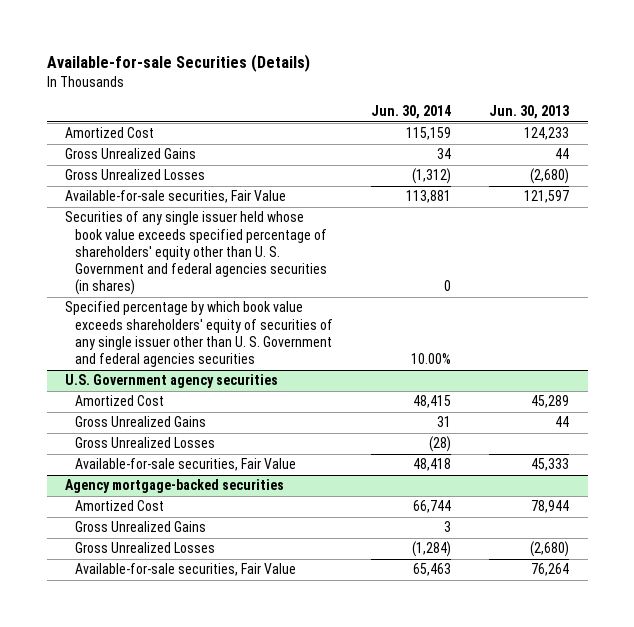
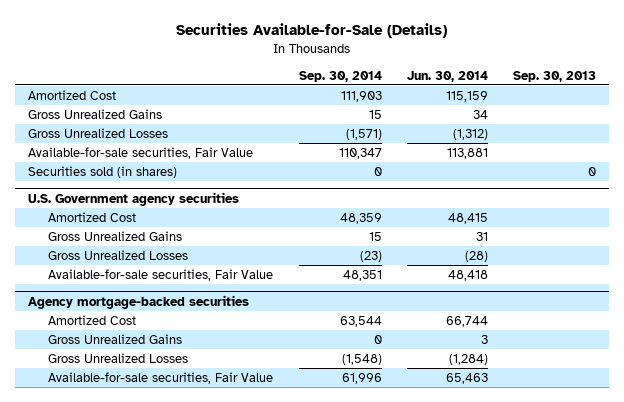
[46,54,310,73] Available-for-sale Securities (Details) -> [176,23,448,39] Securities Available-for-Sale (Details)
[488,105,569,120] Jun. 30, 2013 -> none
none -> [298,70,382,82] Sep. 30, 2014
none -> [513,70,597,82] Sep. 30, 2013
[65,211,328,296] Securities of any single issuer held whose book value exceeds specified percentage of shareholders' equity other than U. S. Government and federal agencies securities (in shares) -> none
[65,301,334,367] Specified percentage by which book value exceeds shareholders' equity of securities of any single issuer other than U. S. Government and federal agencies securities -> none
none -> [27,166,177,179] Securities sold (in shares)

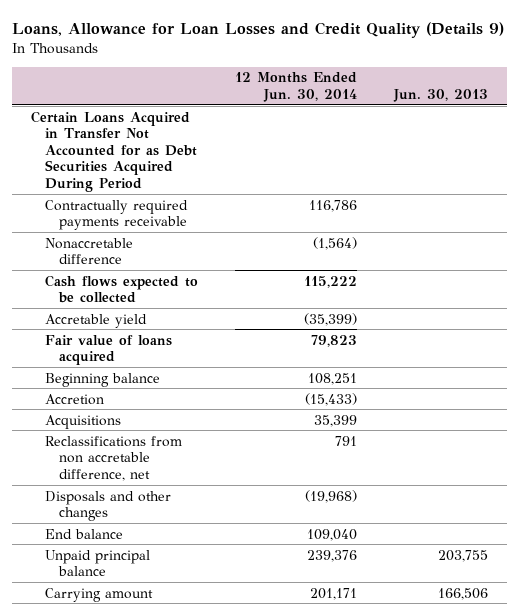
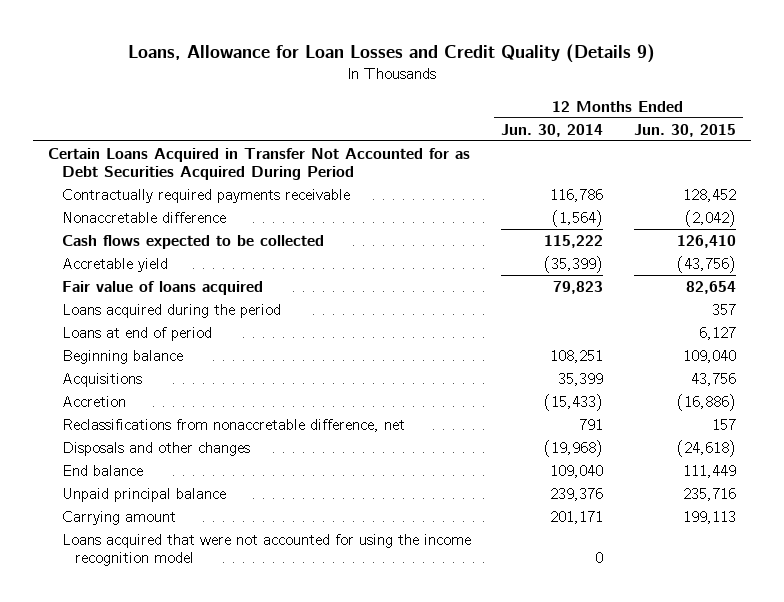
[393,88,489,102] Jun. 30, 2013 -> none
none -> [633,123,736,137] Jun. 30, 2015
none -> [61,303,281,318] Loans acquired during the period
none -> [61,326,212,341] Loans at end of period
[45,393,105,405] Accretion -> [61,395,126,407] Accretion
[45,435,183,481] Reclassifications from non accretable difference, net -> [61,418,405,432] Reclassifications from nonaccretable difference, net
none -> [61,533,471,567] Loans acquired that were not accounted for using the income recognition model

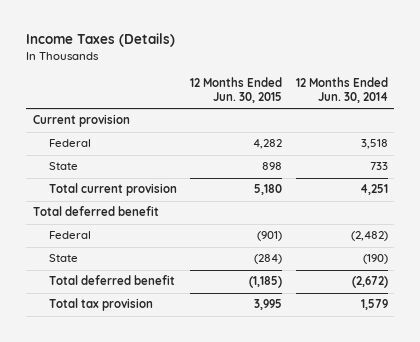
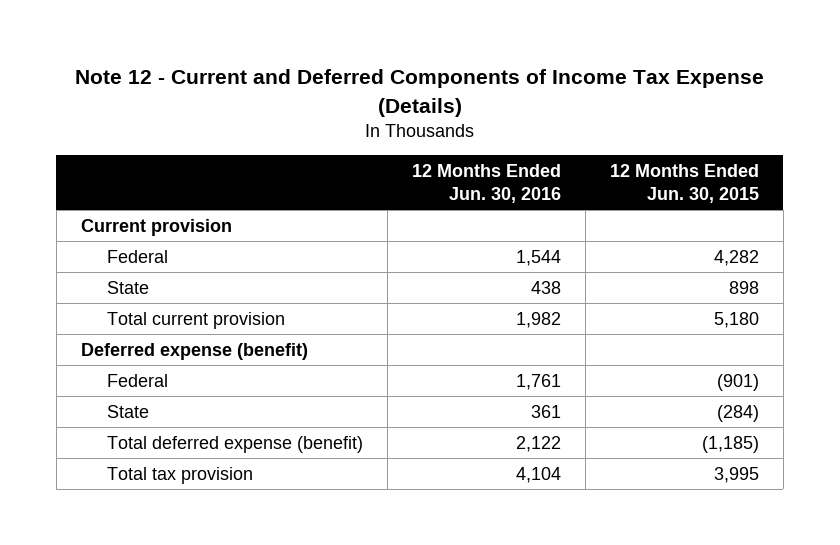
[25,33,175,48] Income Taxes (Details) -> [74,69,764,117] Note 12 - Current and Deferred Components of Income Tax Expense (Details)
[295,76,388,103] 12 Months Ended Jun. 30, 2014 -> none
none -> [411,164,561,203] 12 Months Ended Jun. 30, 2016
[32,206,159,217] Total deferred benefit -> [80,342,308,360] Deferred expense (benefit)
[48,275,175,286] Total deferred benefit -> [107,435,364,453] Total deferred expense (benefit)

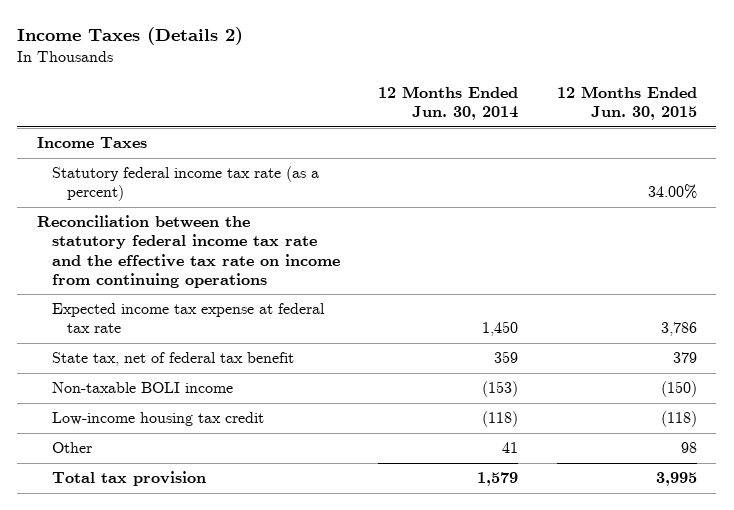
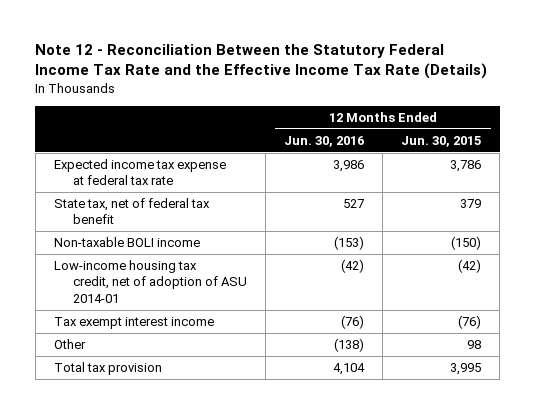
[17,27,244,46] Income Taxes (Details 2) -> [35,44,488,80] Note 12 - Reconciliation Between the Statutory Federal Income Tax Rate and the Effective Income Tax Rate (Details)
[378,85,519,121] 12 Months Ended Jun. 30, 2014 -> none
none -> [284,135,365,147] Jun. 30, 2016
[36,137,147,149] Income Taxes -> none
[51,166,319,202] Statutory federal income tax rate (as a percent) -> none
[36,215,340,289] Reconciliation between the statutory federal income tax rate and the effective tax rate on income from continuing operations -> none
[51,412,264,427] Low-income housing tax credit -> [53,260,247,303] Low-income housing tax credit, net of adoption of ASU 2014-01
[661,411,698,428] (118) -> [458,259,482,274] (42)
none -> [53,317,214,330] Tax exempt interest income

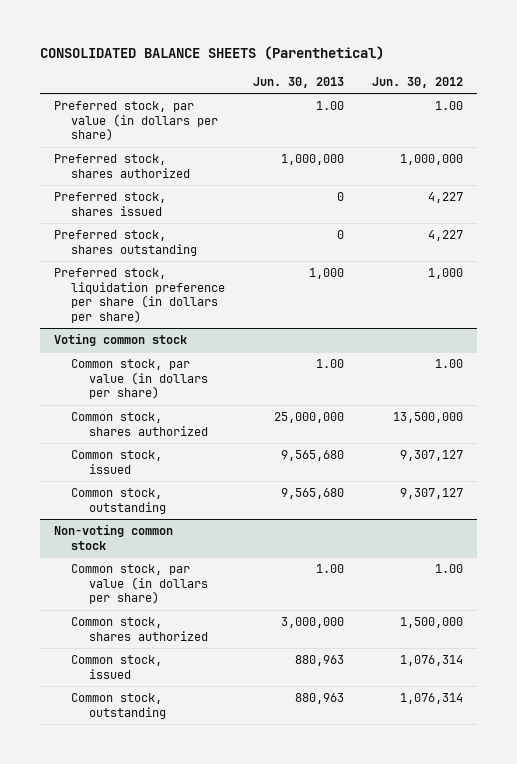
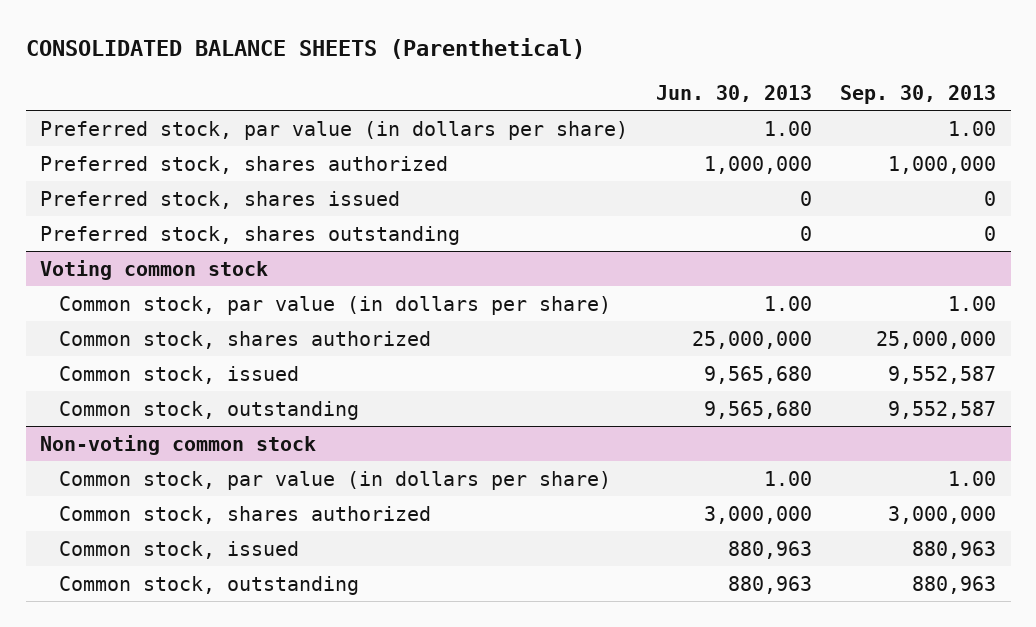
[371,76,463,88] Jun. 30, 2012 -> none
none -> [840,84,997,104] Sep. 30, 2013
[53,268,226,323] Preferred stock, liquidation preference per share (in dollars per share) -> none

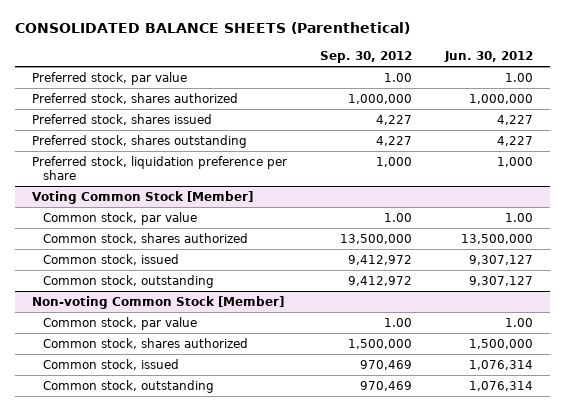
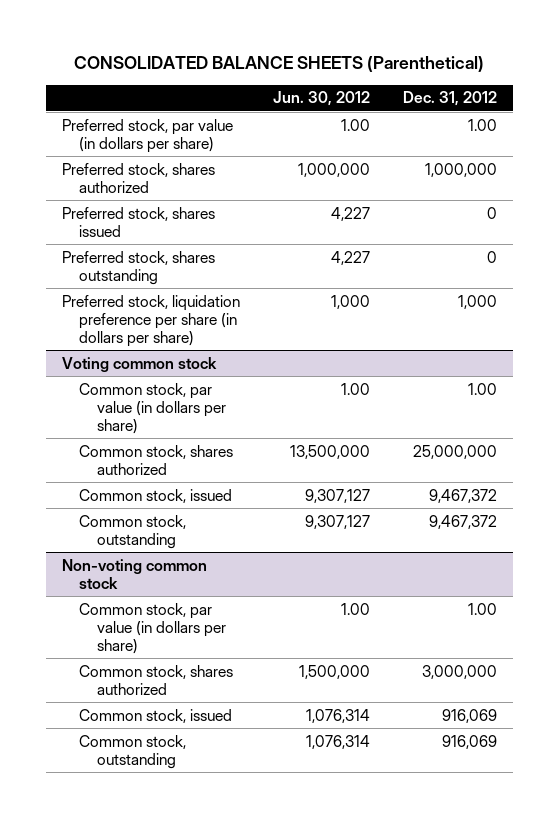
[319,50,412,63] Sep. 30, 2012 -> none
none -> [402,91,497,107] Dec. 31, 2012
[31,71,187,85] Preferred stock, par value -> [61,118,233,153] Preferred stock, par value (in dollars per share)
[31,155,287,180] Preferred stock, liquidation preference per share -> [61,294,240,347] Preferred stock, liquidation preference per share (in dollars per share)
[31,190,253,204] Voting Common Stock [Member] -> [61,356,217,372] Voting common stock
[42,211,197,225] Common stock, par value -> [79,382,226,434] Common stock, par value (in dollars per share)
[31,295,284,309] Non-voting Common Stock [Member] -> [61,558,207,589] Non-voting common stock
[42,316,197,330] Common stock, par value -> [79,602,226,654] Common stock, par value (in dollars per share)

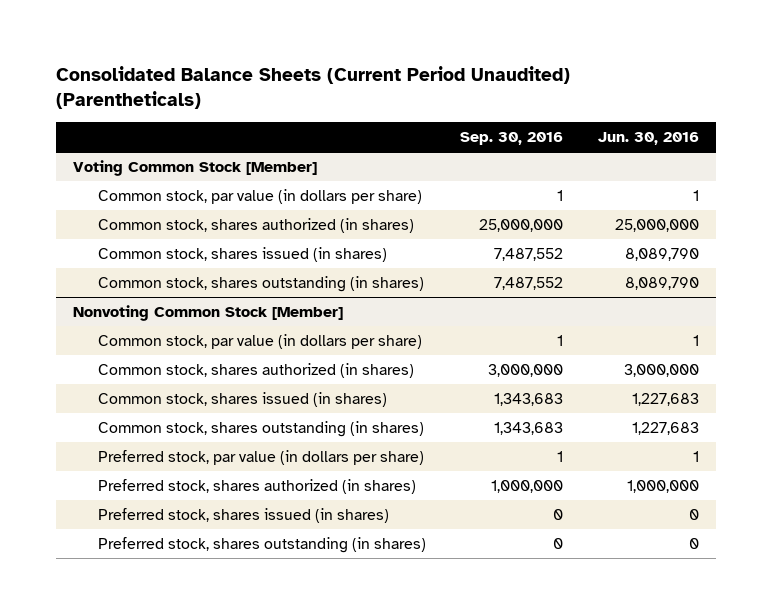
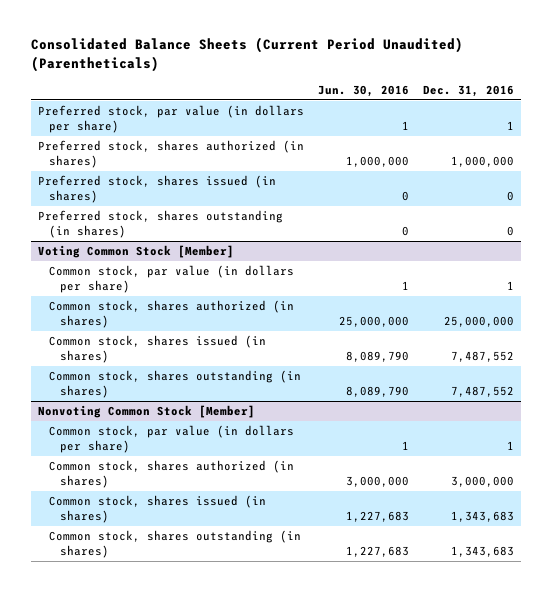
[460,132,564,146] Sep. 30, 2016 -> none
none -> [423,84,515,97] Dec. 31, 2016
none -> [38,105,305,133] Preferred stock, par value (in dollars per share)
none -> [38,140,305,168] Preferred stock, shares authorized (in shares)
none -> [38,175,277,203] Preferred stock, shares issued (in shares)
none -> [38,210,284,238] Preferred stock, shares outstanding (in shares)
[98,449,425,465] Preferred stock, par value (in dollars per share) -> none
[98,478,417,494] Preferred stock, shares authorized (in shares) -> none
[98,507,390,523] Preferred stock, shares issued (in shares) -> none
[98,536,427,553] Preferred stock, shares outstanding (in shares) -> none

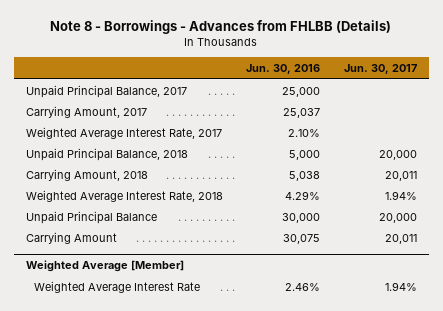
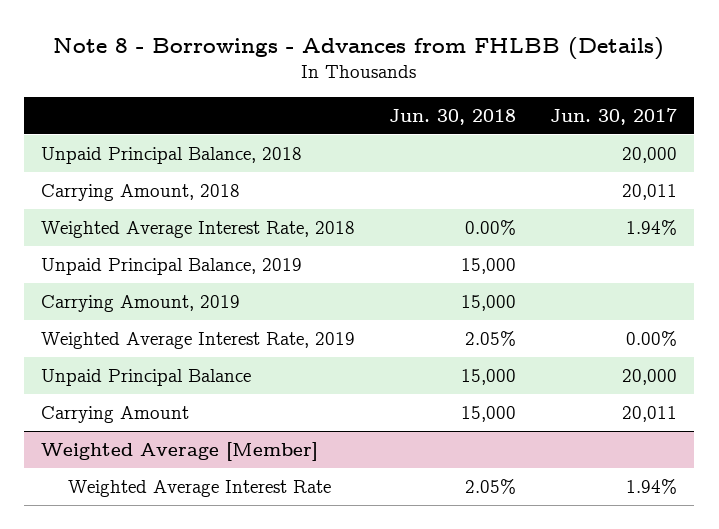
[246,63,321,74] Jun. 30, 2016 -> none
none -> [389,108,517,125] Jun. 30, 2018
[25,84,187,98] Unpaid Principal Balance, 2017 -> none
[25,105,147,118] Carrying Amount, 2017 -> none
[25,126,222,139] Weighted Average Interest Rate, 2017 -> none
none -> [41,257,303,275] Unpaid Principal Balance, 2019
none -> [41,294,241,312] Carrying Amount, 2019
none -> [41,331,356,349] Weighted Average Interest Rate, 2019

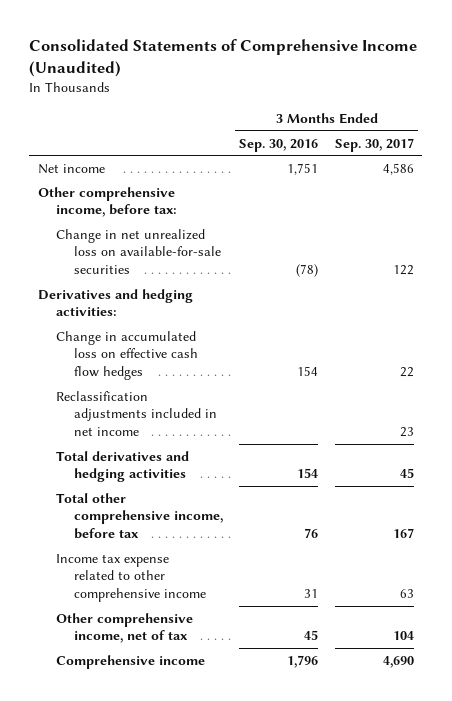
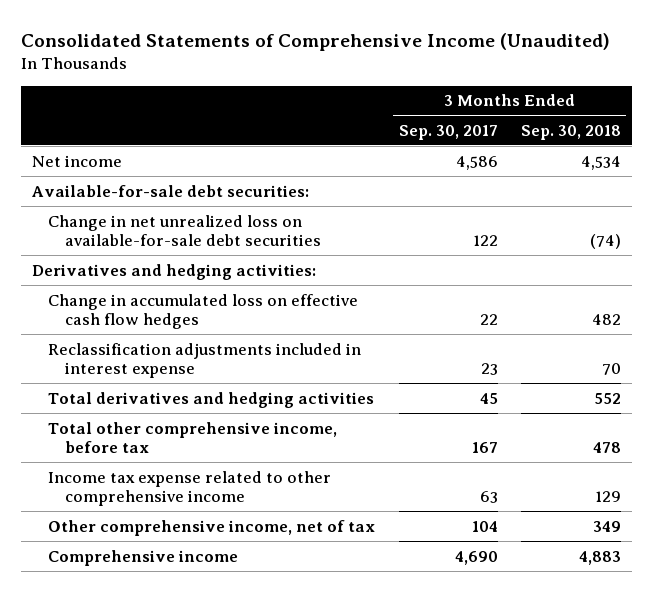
[239,138,319,152] Sep. 30, 2016 -> none
none -> [520,124,621,140] Sep. 30, 2018
[37,186,177,218] Other comprehensive income, before tax: -> none
none -> [32,184,310,197] Available-for-sale debt securities:
[55,228,221,275] Change in net unrealized loss on available-for-sale securities -> [48,214,321,247] Change in net unrealized loss on available-for-sale debt securities
[55,390,217,437] Reclassification adjustments included in net income -> [48,342,362,379] Reclassification adjustments included in interest expense

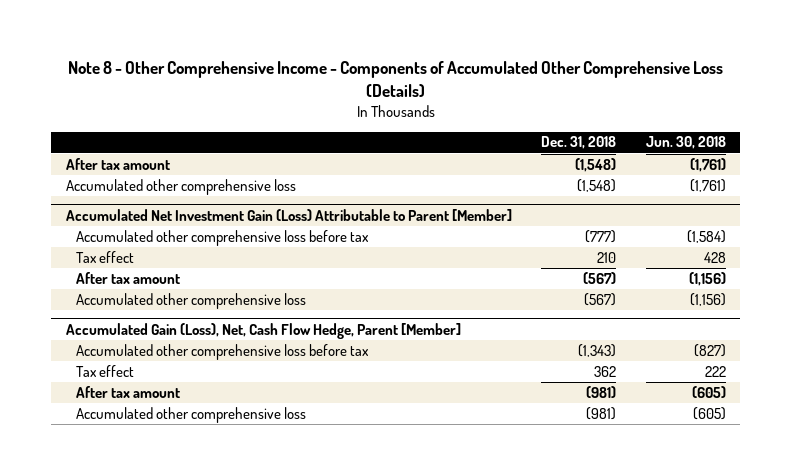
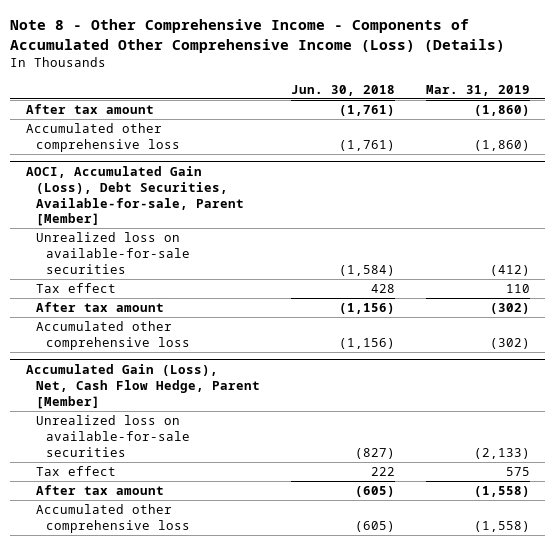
[67,60,723,97] Note 8 - Other Comprehensive Income - Components of Accumulated Other Comprehensive Loss (Details) -> [10,19,506,53] Note 8 - Other Comprehensive Income - Components of Accumulated Other Comprehensive Income (Loss) (Details)
[541,136,617,150] Dec. 31, 2018 -> none
none -> [425,84,530,96] Mar. 31, 2019
[65,208,512,221] Accumulated Net Investment Gain (Loss) Attributable to Parent [Member] -> [25,166,244,227] AOCI, Accumulated Gain (Loss), Debt Securities, Available-for-sale, Parent [Member]
[76,229,370,246] Accumulated other comprehensive loss before tax -> [35,232,190,274] Unrealized loss on available-for-sale securities
[76,343,370,360] Accumulated other comprehensive loss before tax -> [35,415,190,457] Unrealized loss on available-for-sale securities

